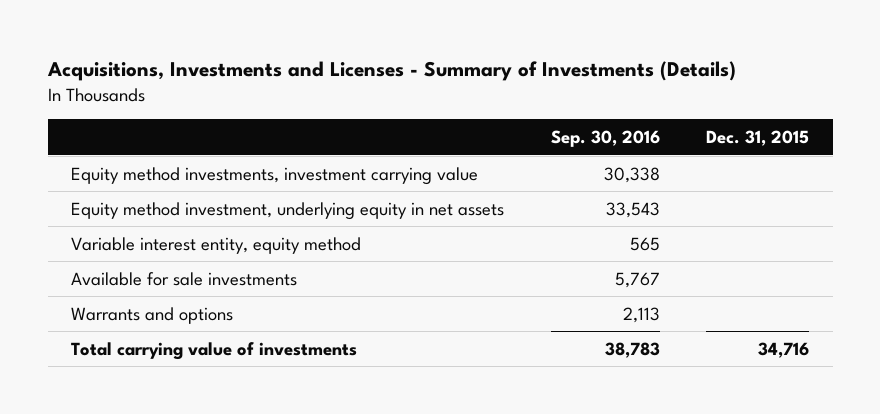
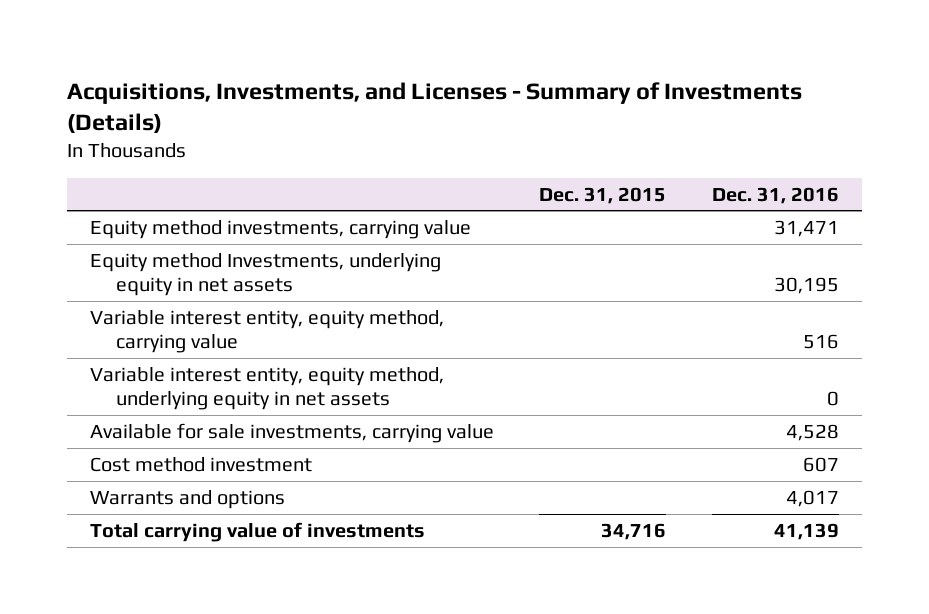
[46,61,736,82] Acquisitions, Investments and Licenses - Summary of Investments (Details) -> [67,81,803,133] Acquisitions, Investments, and Licenses - Summary of Investments (Details)
[550,130,660,148] Sep. 30, 2016 -> none
none -> [711,186,839,204] Dec. 31, 2016
[71,166,479,185] Equity method investments, investment carrying value -> [89,220,471,240] Equity method investments, carrying value
[71,201,505,220] Equity method investment, underlying equity in net assets -> [89,253,441,296] Equity method Investments, underlying equity in net assets
[71,236,362,254] Variable interest entity, equity method -> [89,310,444,353] Variable interest entity, equity method, carrying value
none -> [89,367,444,410] Variable interest entity, equity method, underlying equity in net assets
[71,271,298,286] Available for sale investments -> [89,423,494,444] Available for sale investments, carrying value
none -> [89,457,312,473] Cost method investment

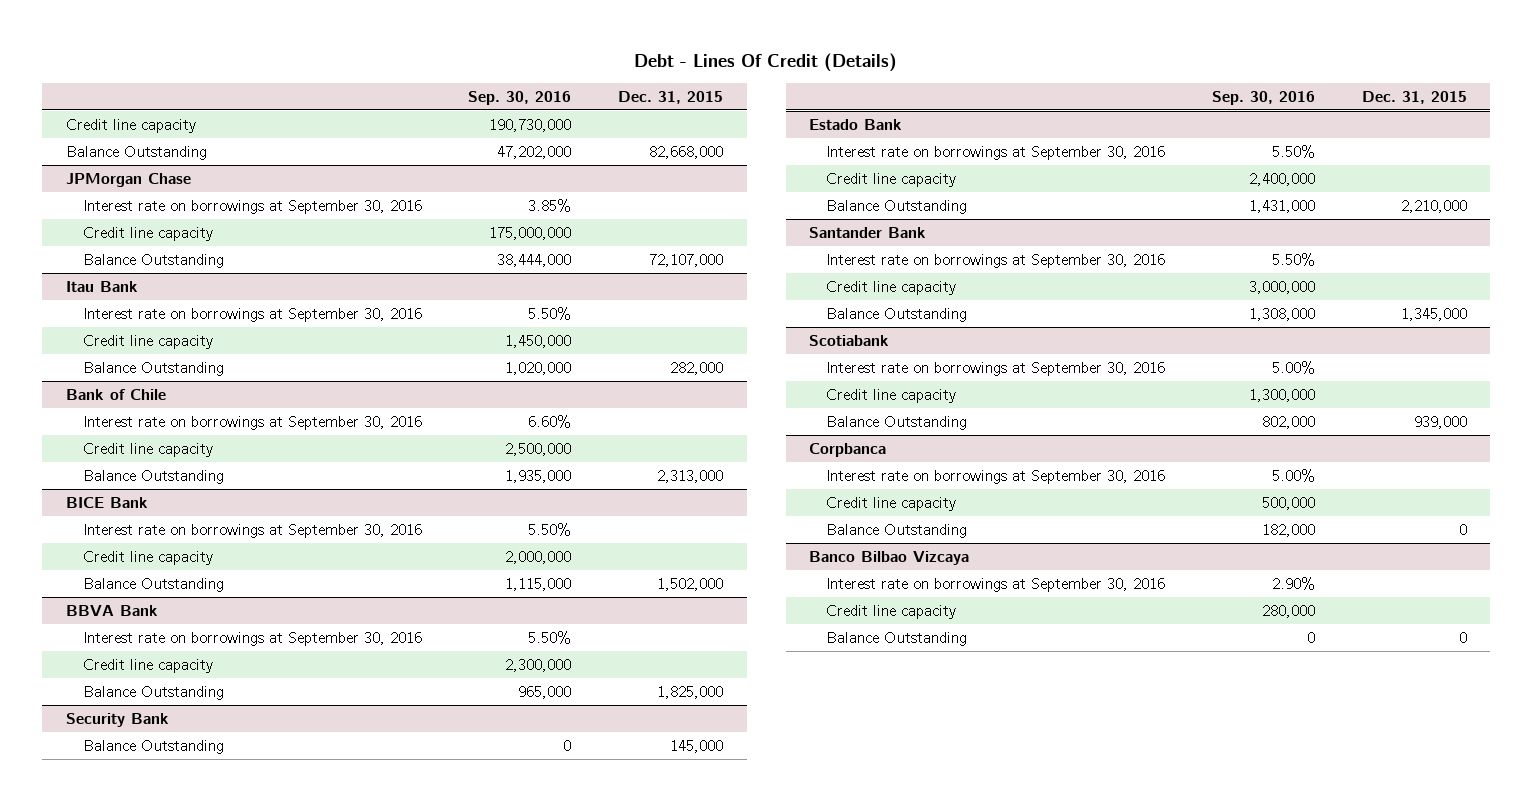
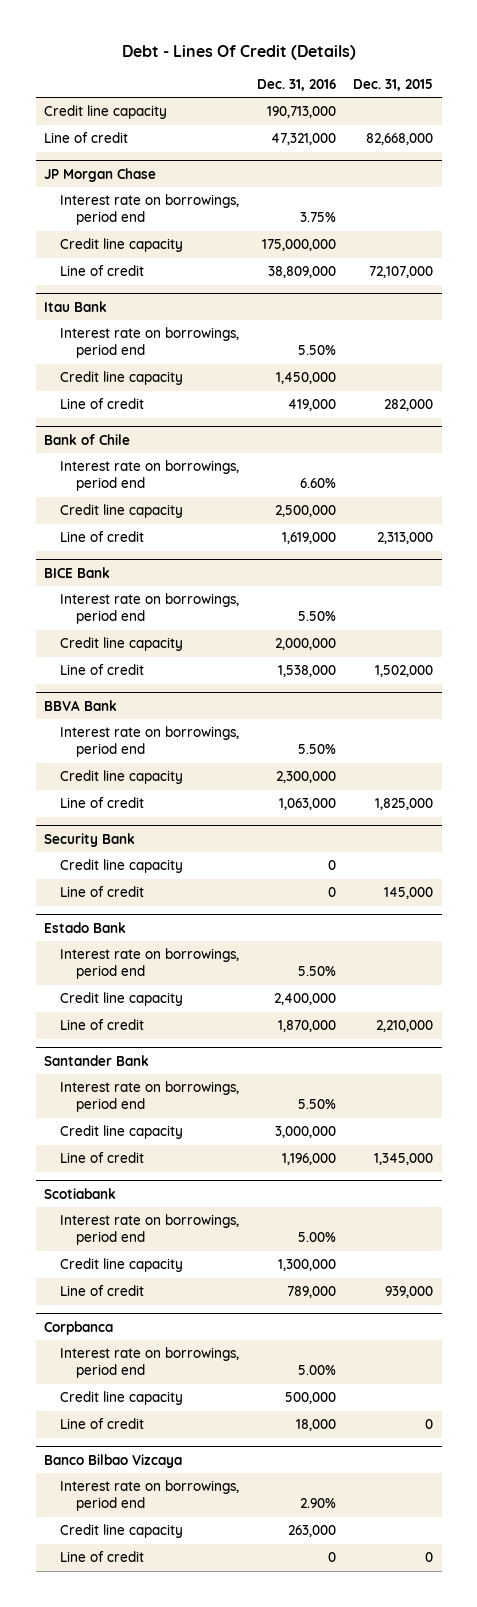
[468,90,572,105] Sep. 30, 2016 -> none
none -> [256,78,336,91] Dec. 31, 2016
[65,146,207,161] Balance Outstanding -> [44,132,129,144] Line of credit
[65,173,191,188] JPMorgan Chase -> [44,167,157,182] JP Morgan Chase
[82,200,422,215] Interest rate on borrowings at September 30, 2016 -> [60,194,240,226] Interest rate on borrowings, period end
[82,254,224,269] Balance Outstanding -> [60,265,145,277] Line of credit
[82,308,422,323] Interest rate on borrowings at September 30, 2016 -> [60,327,240,359] Interest rate on borrowings, period end
[82,362,224,377] Balance Outstanding -> [60,398,145,410] Line of credit
[82,416,422,431] Interest rate on borrowings at September 30, 2016 -> [60,460,240,492] Interest rate on borrowings, period end
[82,470,224,485] Balance Outstanding -> [60,531,145,543] Line of credit
[82,524,422,539] Interest rate on borrowings at September 30, 2016 -> [60,593,240,625] Interest rate on borrowings, period end
[82,578,224,593] Balance Outstanding -> [60,664,145,676] Line of credit
[82,632,422,647] Interest rate on borrowings at September 30, 2016 -> [60,726,240,758] Interest rate on borrowings, period end
[82,686,224,701] Balance Outstanding -> [60,797,145,809] Line of credit
none -> [60,859,184,874] Credit line capacity
[82,740,224,755] Balance Outstanding -> [60,886,145,898] Line of credit
[826,146,1166,161] Interest rate on borrowings at September 30, 2016 -> [60,948,240,980] Interest rate on borrowings, period end
[826,200,968,215] Balance Outstanding -> [60,1019,145,1031] Line of credit
[826,254,1166,269] Interest rate on borrowings at September 30, 2016 -> [60,1081,240,1113] Interest rate on borrowings, period end
[826,308,968,323] Balance Outstanding -> [60,1152,145,1164] Line of credit
[826,362,1166,377] Interest rate on borrowings at September 30, 2016 -> [60,1214,240,1246] Interest rate on borrowings, period end
[826,416,968,431] Balance Outstanding -> [60,1285,145,1297] Line of credit
[826,470,1166,485] Interest rate on borrowings at September 30, 2016 -> [60,1347,240,1379] Interest rate on borrowings, period end
[826,524,968,539] Balance Outstanding -> [60,1418,145,1430] Line of credit
[826,578,1166,593] Interest rate on borrowings at September 30, 2016 -> [60,1480,240,1512] Interest rate on borrowings, period end
[826,632,968,647] Balance Outstanding -> [60,1551,145,1563] Line of credit

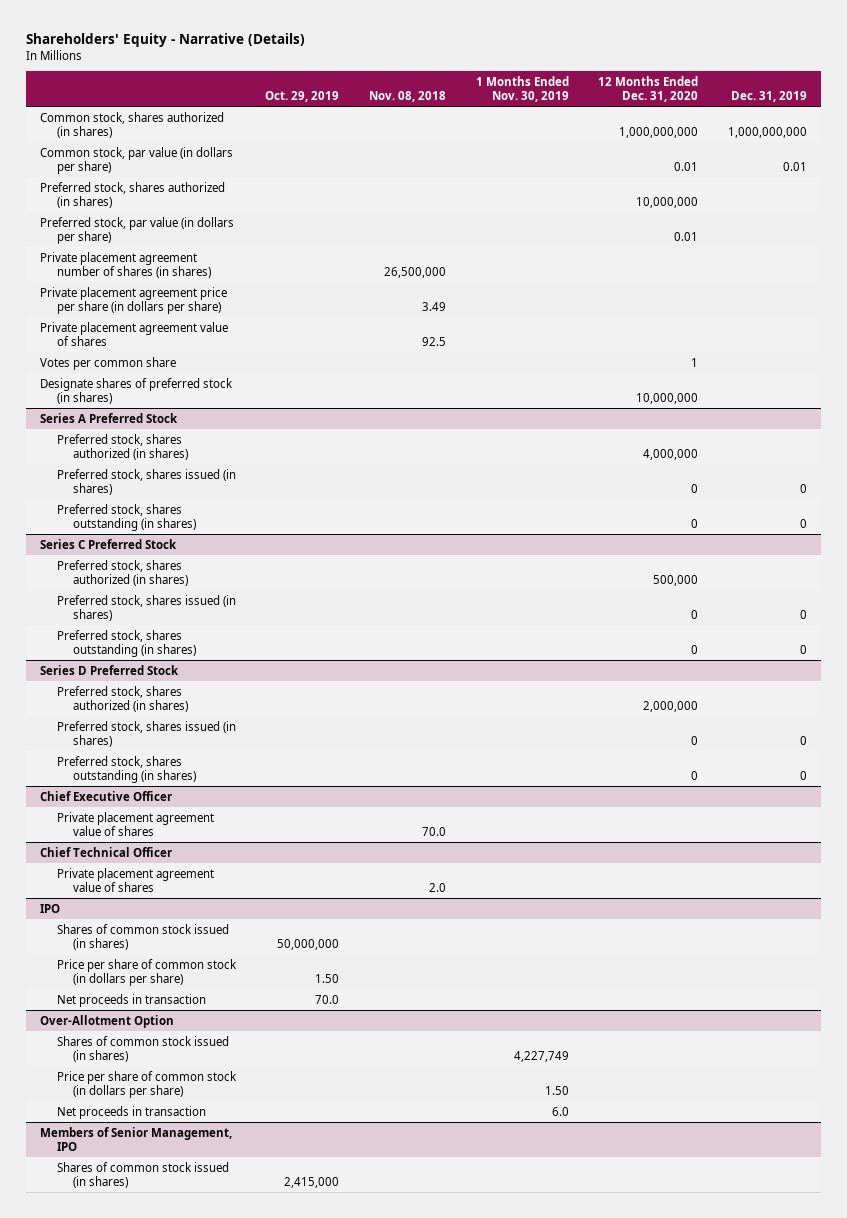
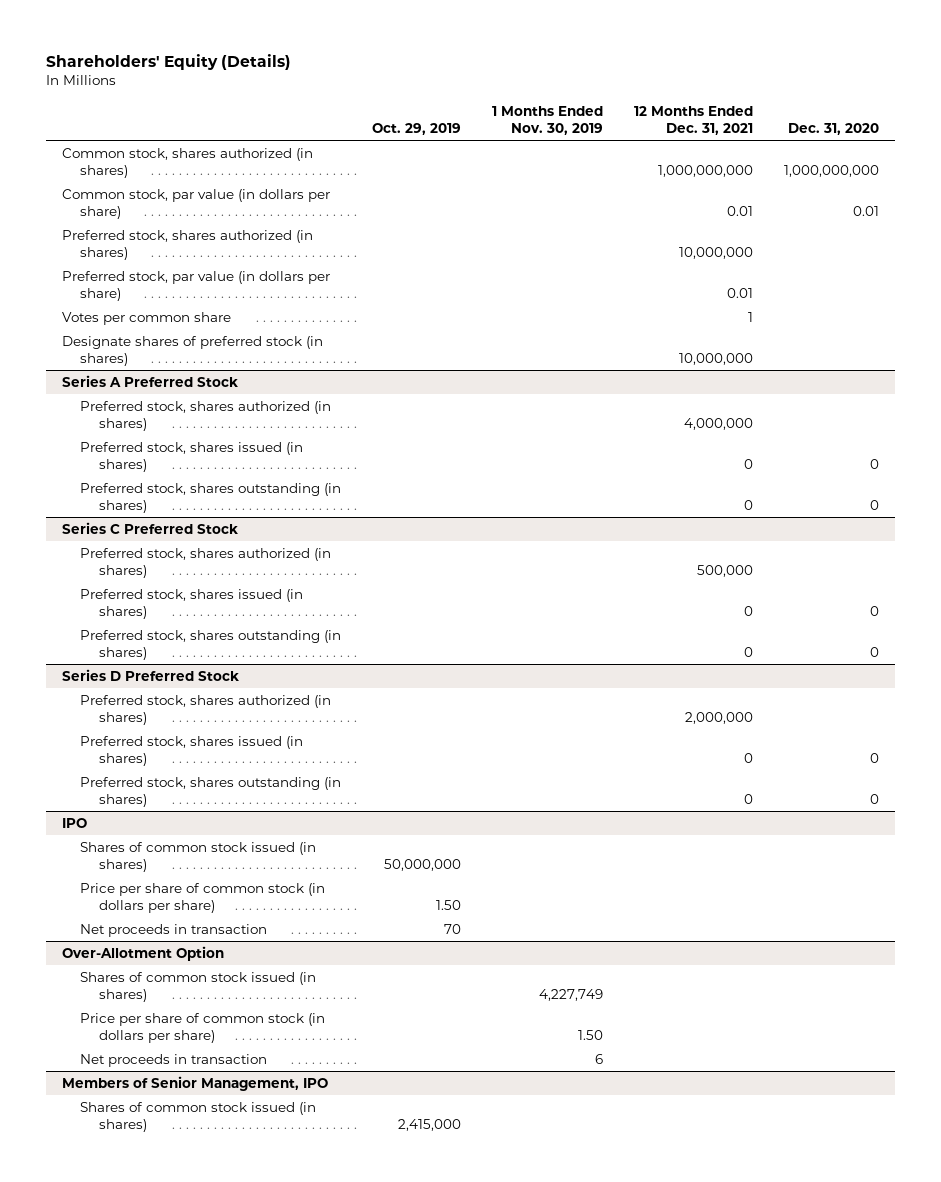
[25,32,305,47] Shareholders' Equity - Narrative (Details) -> [46,54,292,71] Shareholders' Equity (Details)
[368,91,446,103] Nov. 08, 2018 -> none
[598,75,699,103] 12 Months Ended Dec. 31, 2020 -> none
[730,91,807,103] Dec. 31, 2019 -> none
none -> [634,105,754,135] 12 Months Ended Dec. 31, 2021
none -> [788,122,880,135] Dec. 31, 2020
[40,251,211,279] Private placement agreement number of shares (in shares) -> none
[40,286,228,315] Private placement agreement price per share (in dollars per share) -> none
[40,321,229,347] Private placement agreement value of shares -> none
[40,790,173,801] Chief Executive Officer -> none
[56,811,214,837] Private placement agreement value of shares -> none
[40,846,173,857] Chief Technical Officer -> none
[56,867,214,893] Private placement agreement value of shares -> none
[315,994,340,1004] 70.0 -> [444,923,462,934] 70
[551,1106,569,1116] 6.0 -> [595,1053,604,1064] 6

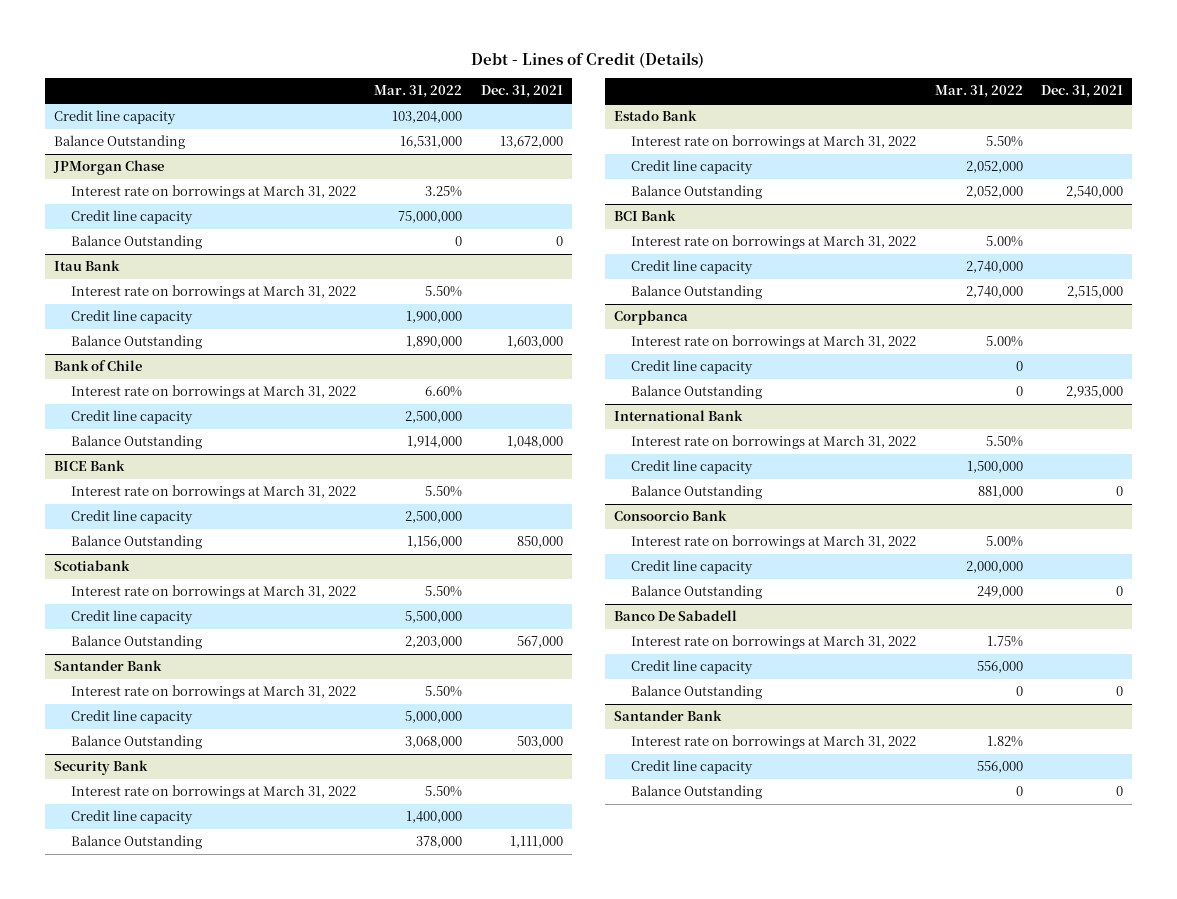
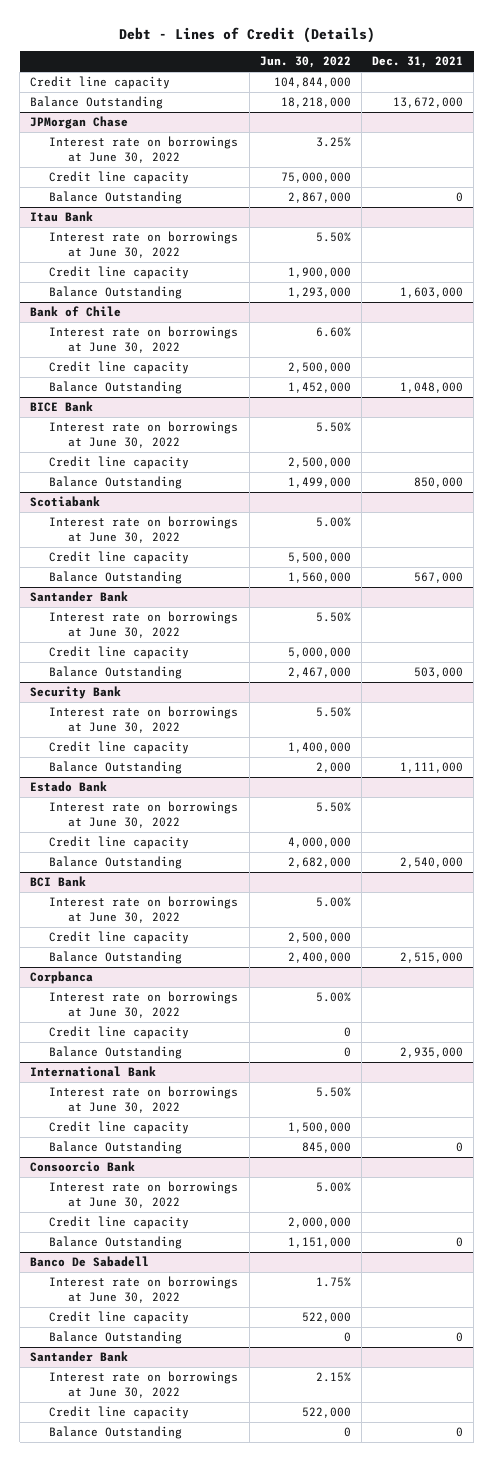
[374,85,463,99] Mar. 31, 2022 -> none
none -> [259,56,351,69] Jun. 30, 2022
[71,185,357,200] Interest rate on borrowings at March 31, 2022 -> [49,136,239,163] Interest rate on borrowings at June 30, 2022
[71,285,357,300] Interest rate on borrowings at March 31, 2022 -> [49,231,239,258] Interest rate on borrowings at June 30, 2022
[71,385,357,400] Interest rate on borrowings at March 31, 2022 -> [49,326,239,353] Interest rate on borrowings at June 30, 2022
[71,485,357,500] Interest rate on borrowings at March 31, 2022 -> [49,421,239,448] Interest rate on borrowings at June 30, 2022
[71,585,357,600] Interest rate on borrowings at March 31, 2022 -> [49,516,239,543] Interest rate on borrowings at June 30, 2022
[71,685,357,700] Interest rate on borrowings at March 31, 2022 -> [49,611,239,638] Interest rate on borrowings at June 30, 2022
[71,785,357,800] Interest rate on borrowings at March 31, 2022 -> [49,706,239,733] Interest rate on borrowings at June 30, 2022
[631,135,917,150] Interest rate on borrowings at March 31, 2022 -> [49,801,239,828] Interest rate on borrowings at June 30, 2022
[631,235,917,250] Interest rate on borrowings at March 31, 2022 -> [49,896,239,923] Interest rate on borrowings at June 30, 2022
[631,335,917,350] Interest rate on borrowings at March 31, 2022 -> [49,991,239,1018] Interest rate on borrowings at June 30, 2022
[631,435,917,450] Interest rate on borrowings at March 31, 2022 -> [49,1086,239,1113] Interest rate on borrowings at June 30, 2022
[631,535,917,550] Interest rate on borrowings at March 31, 2022 -> [49,1181,239,1208] Interest rate on borrowings at June 30, 2022
[631,635,917,650] Interest rate on borrowings at March 31, 2022 -> [49,1276,239,1303] Interest rate on borrowings at June 30, 2022
[631,735,917,750] Interest rate on borrowings at March 31, 2022 -> [49,1371,239,1398] Interest rate on borrowings at June 30, 2022

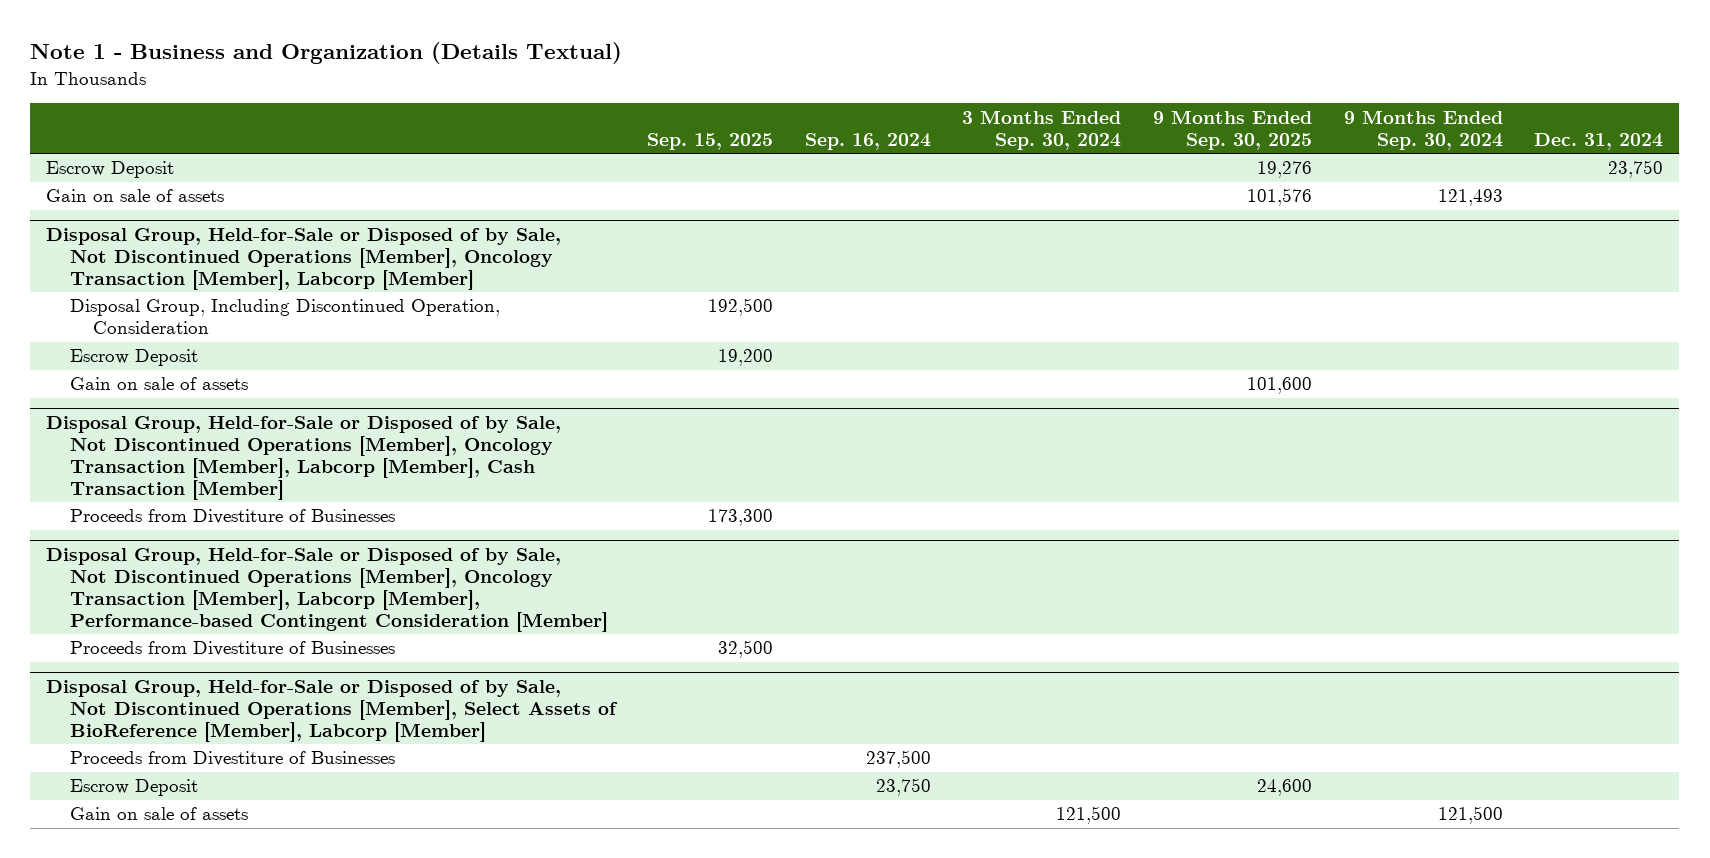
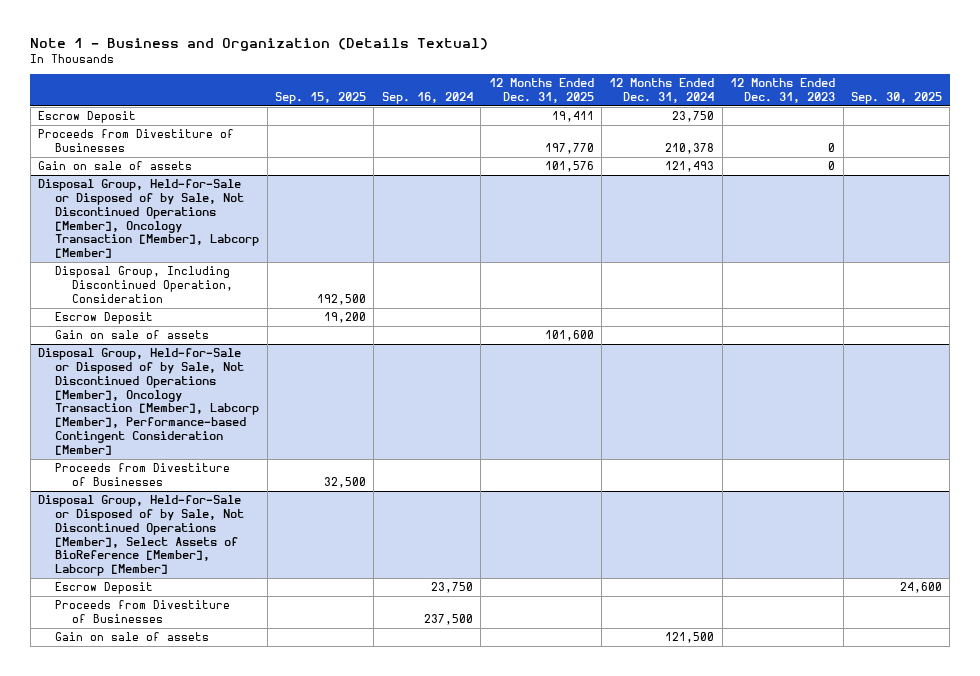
[962,109,1122,150] 3 Months Ended Sep. 30, 2024 -> none
[1153,109,1313,150] 9 Months Ended Sep. 30, 2025 -> none
[1343,109,1503,150] 9 Months Ended Sep. 30, 2024 -> none
[1534,132,1664,150] Dec. 31, 2024 -> none
none -> [488,78,594,104] 12 Months Ended Dec. 31, 2025
none -> [609,78,715,104] 12 Months Ended Dec. 31, 2024
none -> [730,78,836,104] 12 Months Ended Dec. 31, 2023
none -> [850,92,942,105] Sep. 30, 2025
none -> [38,129,235,153] Proceeds from Divestiture of Businesses
[46,416,562,500] Disposal Group, Held-for-Sale or Disposed of by Sale, Not Discontinued Operations [Member], Oncology Transaction [Member], Labcorp [Member], Cash Transaction [Member] -> none
[69,509,395,525] Proceeds from Divestiture of Businesses -> none
[69,751,395,767] Proceeds from Divestiture of Businesses -> [55,600,231,624] Proceeds from Divestiture of Businesses

